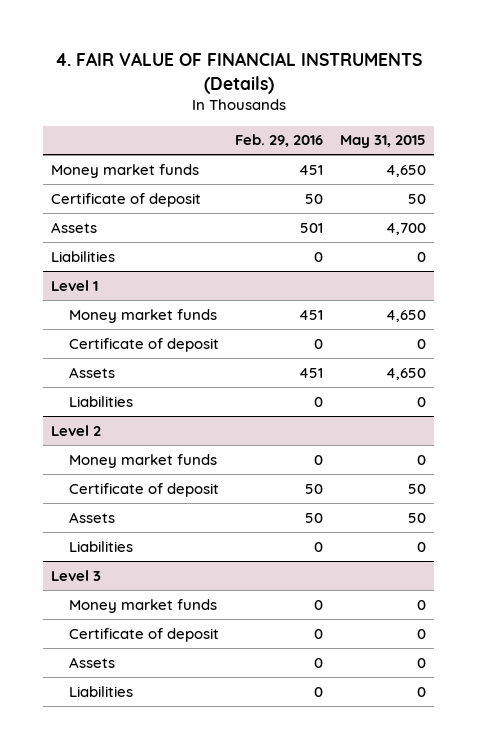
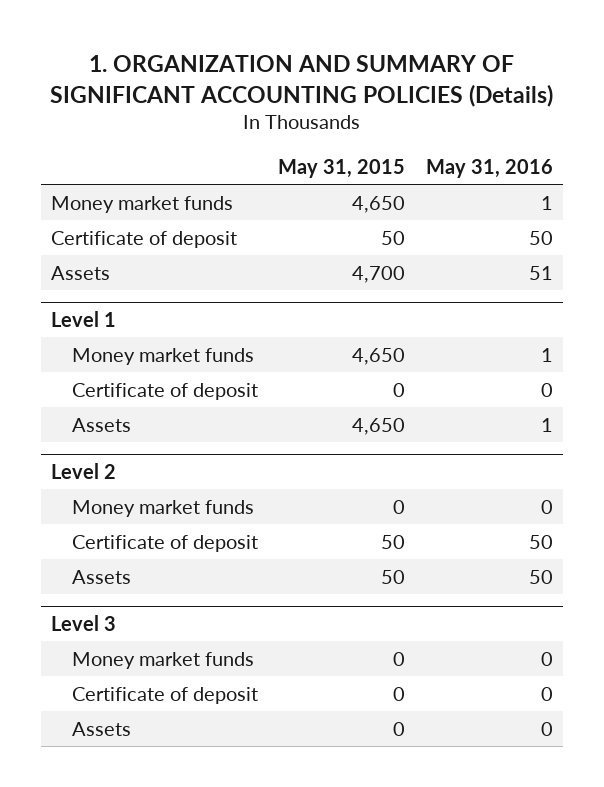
[54,52,422,95] 4. FAIR VALUE OF FINANCIAL INSTRUMENTS (Details) -> [50,54,554,107] 1. ORGANIZATION AND SUMMARY OF SIGNIFICANT ACCOUNTING POLICIES (Details)
[235,134,324,148] Feb. 29, 2016 -> none
none -> [425,158,553,178] May 31, 2016
[51,250,116,262] Liabilities -> none
[68,395,133,407] Liabilities -> none
[68,540,133,552] Liabilities -> none
[68,685,133,697] Liabilities -> none

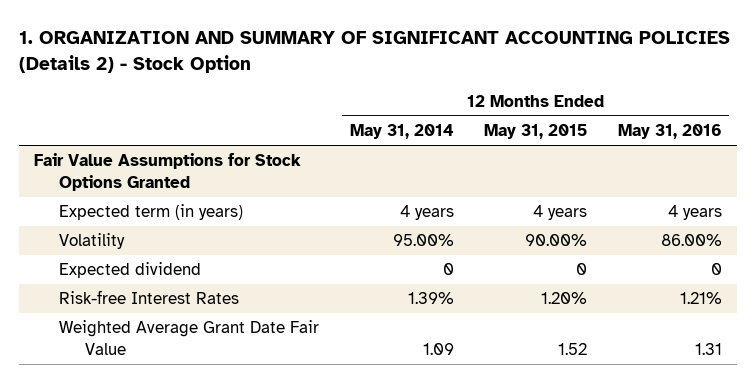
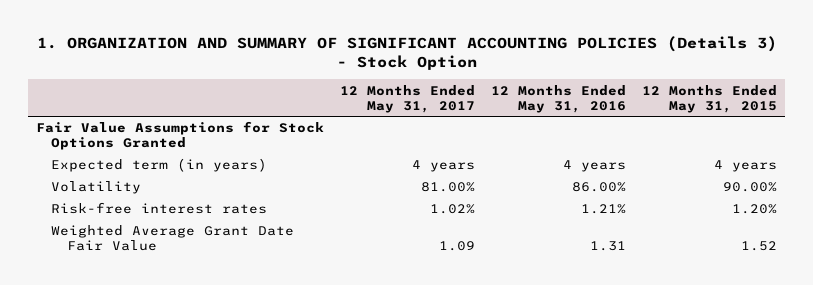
[18,31,730,74] 1. ORGANIZATION AND SUMMARY OF SIGNIFICANT ACCOUNTING POLICIES (Details 2) - Stock Option -> [36,35,777,70] 1. ORGANIZATION AND SUMMARY OF SIGNIFICANT ACCOUNTING POLICIES (Details 3) - Stock Option
[349,124,454,140] May 31, 2014 -> none
none -> [340,84,476,113] 12 Months Ended May 31, 2017
[59,262,202,279] Expected dividend -> none
[59,290,240,305] Risk-free Interest Rates -> [51,202,268,215] Risk-free interest rates

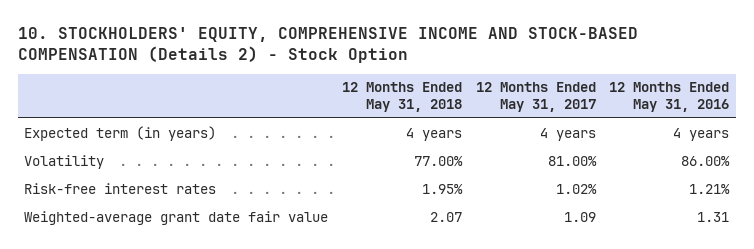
[36,35,777,70] 1. ORGANIZATION AND SUMMARY OF SIGNIFICANT ACCOUNTING POLICIES (Details 3) - Stock Option -> [17,26,638,63] 10. STOCKHOLDERS' EQUITY, COMPREHENSIVE INCOME AND STOCK-BASED COMPENSATION (Details 2) - Stock Option
[642,84,778,113] 12 Months Ended May 31, 2015 -> none
none -> [342,82,463,112] 12 Months Ended May 31, 2018
[36,121,325,151] Fair Value Assumptions for Stock Options Granted -> none
[51,225,295,252] Weighted Average Grant Date Fair Value -> [24,210,329,225] Weighted-average grant date fair value

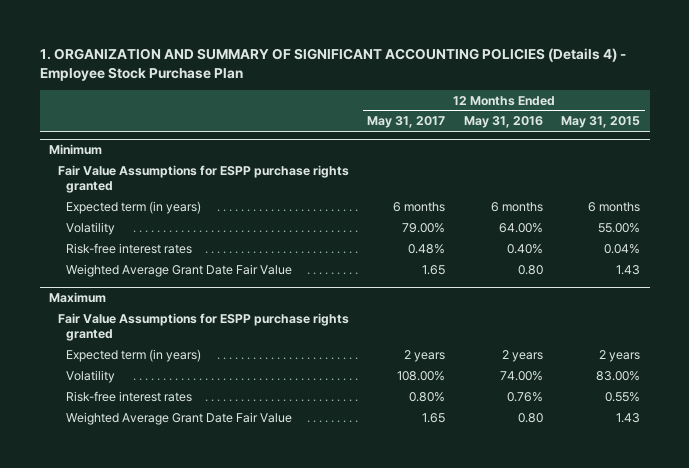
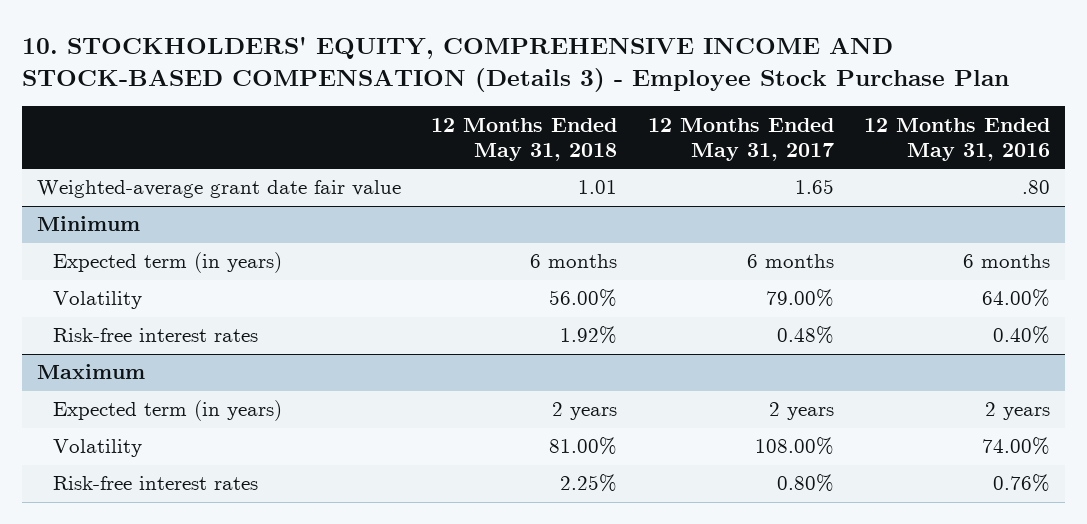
[39,47,626,81] 1. ORGANIZATION AND SUMMARY OF SIGNIFICANT ACCOUNTING POLICIES (Details 4) - Employee Stock Purchase Plan -> [21,35,1009,92] 10. STOCKHOLDERS' EQUITY, COMPREHENSIVE INCOME AND STOCK-BASED COMPENSATION (Details 3) - Employee Stock Purchase Plan
[561,116,641,129] May 31, 2015 -> none
none -> [431,117,618,162] 12 Months Ended May 31, 2018
none -> [37,180,402,199] Weighted-average grant date fair value
[57,164,349,193] Fair Value Assumptions for ESPP purchase rights granted -> none
[66,263,293,277] Weighted Average Grant Date Fair Value -> none
[57,312,349,341] Fair Value Assumptions for ESPP purchase rights granted -> none
[66,411,293,425] Weighted Average Grant Date Fair Value -> none

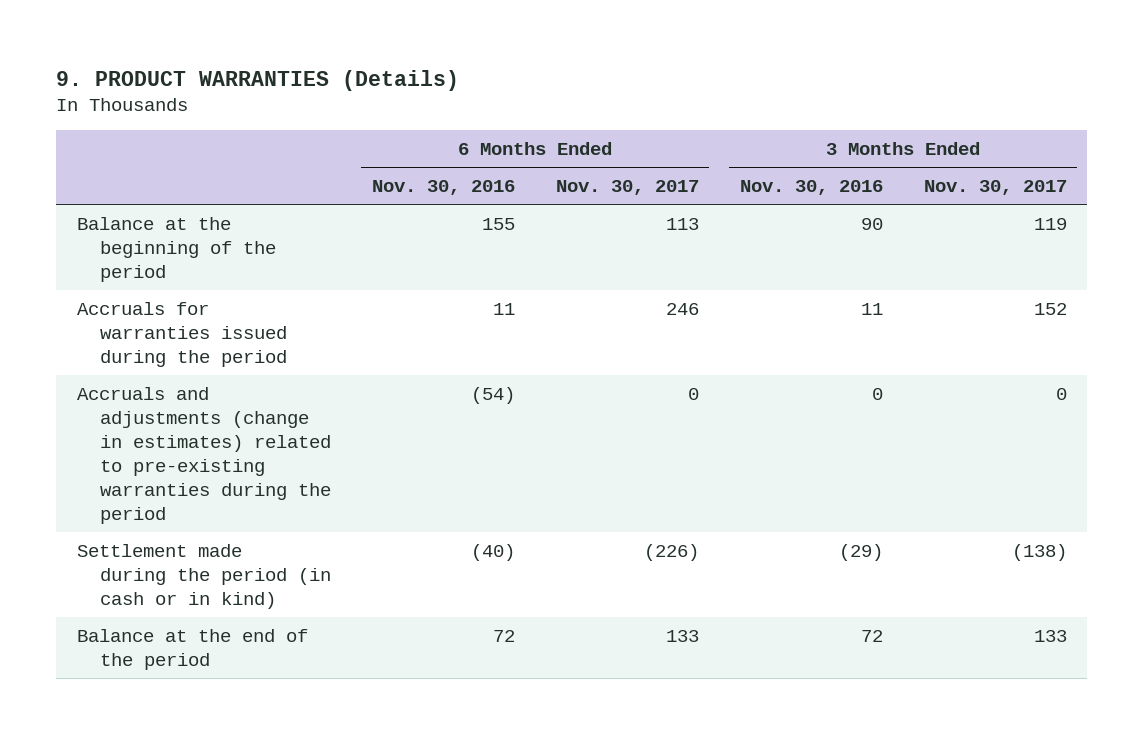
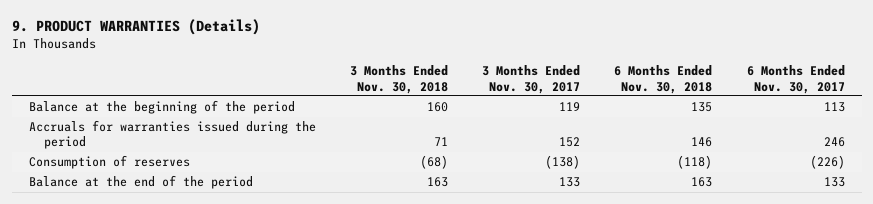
[371,179,515,195] Nov. 30, 2016 -> none
[739,179,883,195] Nov. 30, 2016 -> none
none -> [350,65,449,94] 3 Months Ended Nov. 30, 2018
none -> [614,65,713,94] 6 Months Ended Nov. 30, 2018
[76,386,331,524] Accruals and adjustments (change in estimates) related to pre-existing warranties during the period -> none
[76,543,331,609] Settlement made during the period (in cash or in kind) -> [28,155,190,170] Consumption of reserves

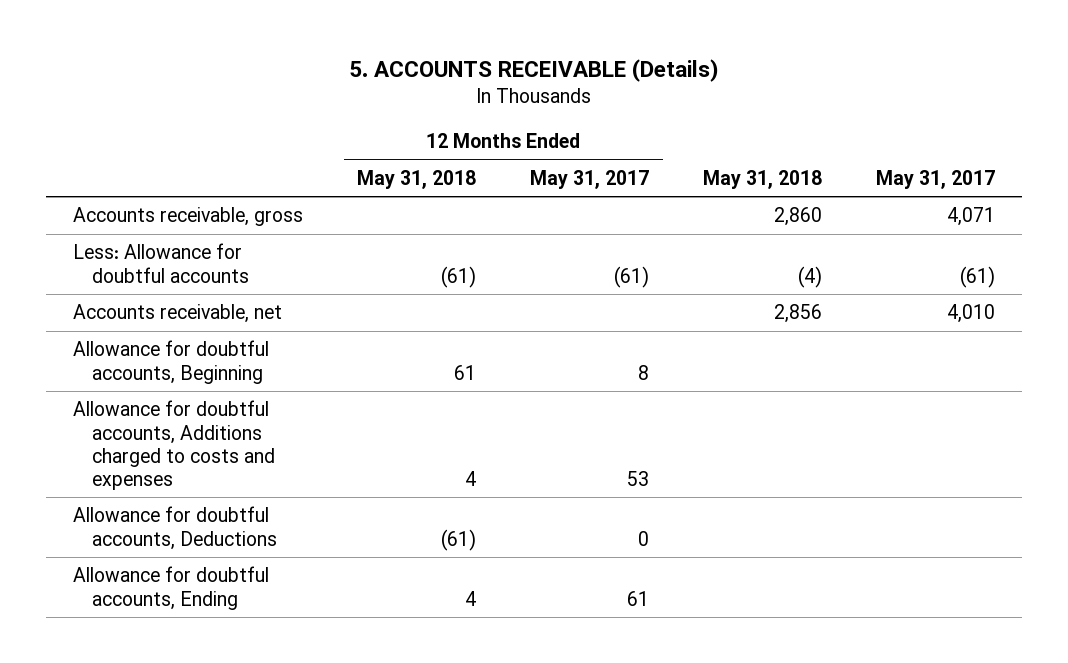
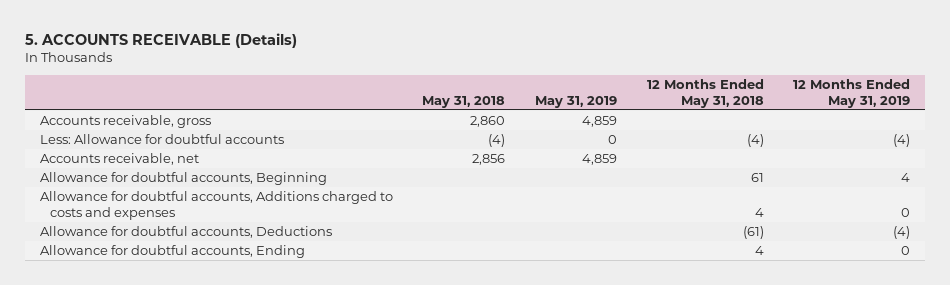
[530,169,650,189] May 31, 2017 -> none
[875,169,995,189] May 31, 2017 -> none
none -> [534,95,617,108] May 31, 2019
none -> [793,78,911,108] 12 Months Ended May 31, 2019
[441,265,477,288] (61) -> [746,133,764,147] (4)

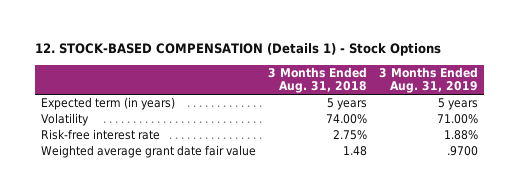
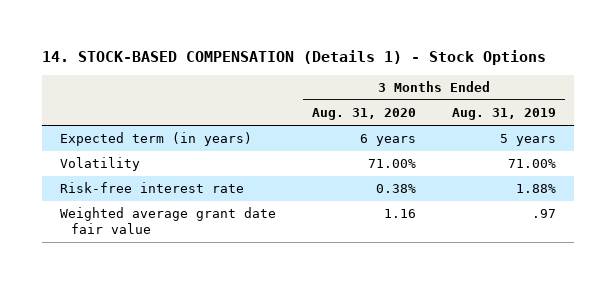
[35,43,442,57] 12. STOCK-BASED COMPENSATION (Details 1) - Stock Options -> [41,49,546,65] 14. STOCK-BASED COMPENSATION (Details 1) - Stock Options
[268,66,368,94] 3 Months Ended Aug. 31, 2018 -> none
none -> [311,108,416,121] Aug. 31, 2020
[447,146,479,157] .9700 -> [531,209,556,219] .97

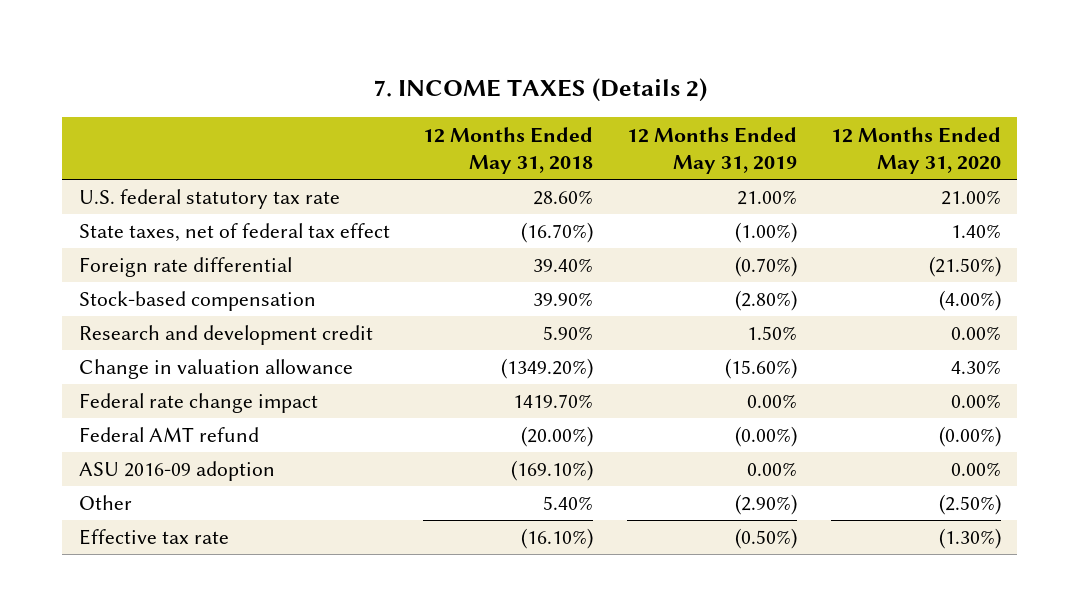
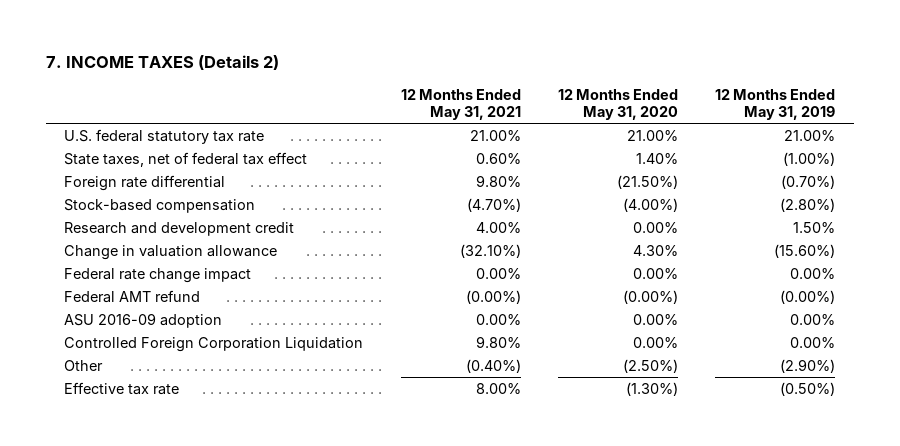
[423,126,594,175] 12 Months Ended May 31, 2018 -> none
none -> [400,88,521,120] 12 Months Ended May 31, 2021
none -> [64,337,364,353] Controlled Foreign Corporation Liquidation

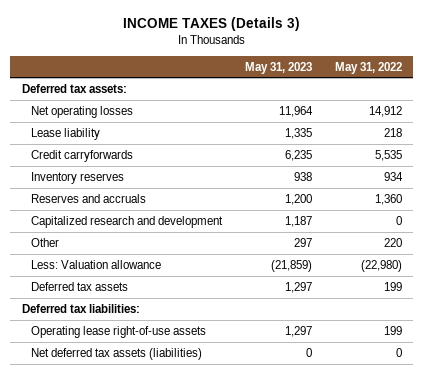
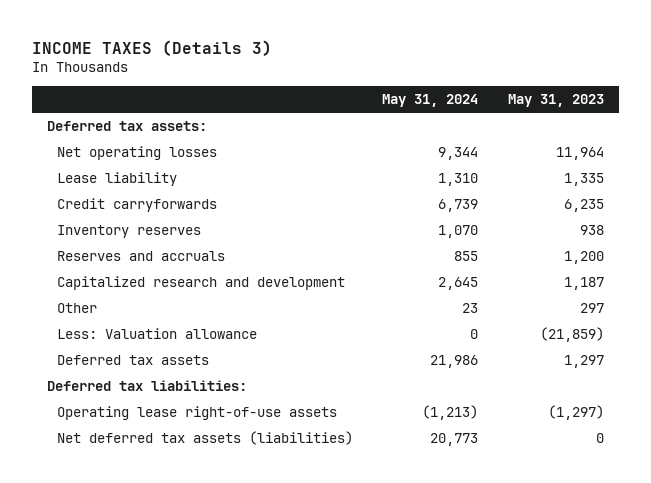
[334,61,402,74] May 31, 2022 -> none
none -> [382,94,479,108] May 31, 2024
[285,325,313,337] 1,297 -> [547,405,604,421] (1,297)

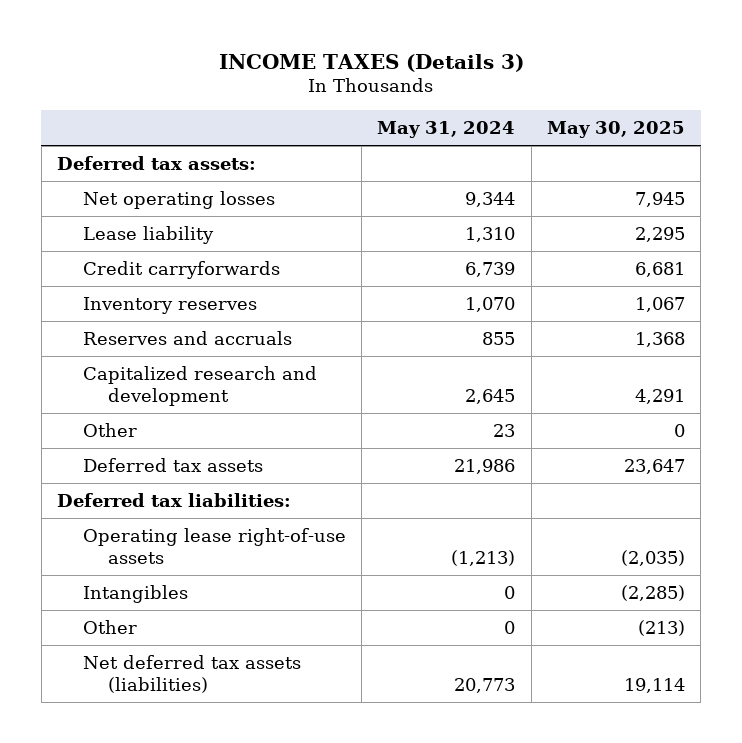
[507,94,604,108] May 31, 2023 -> none
none -> [546,120,685,138] May 30, 2025
[56,328,257,340] Less: Valuation allowance -> none
none -> [82,585,188,604] Intangibles
none -> [82,620,137,635] Other

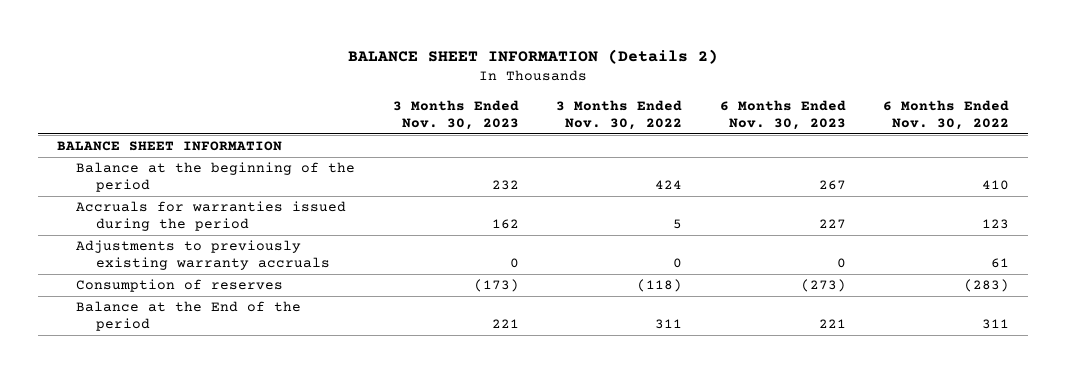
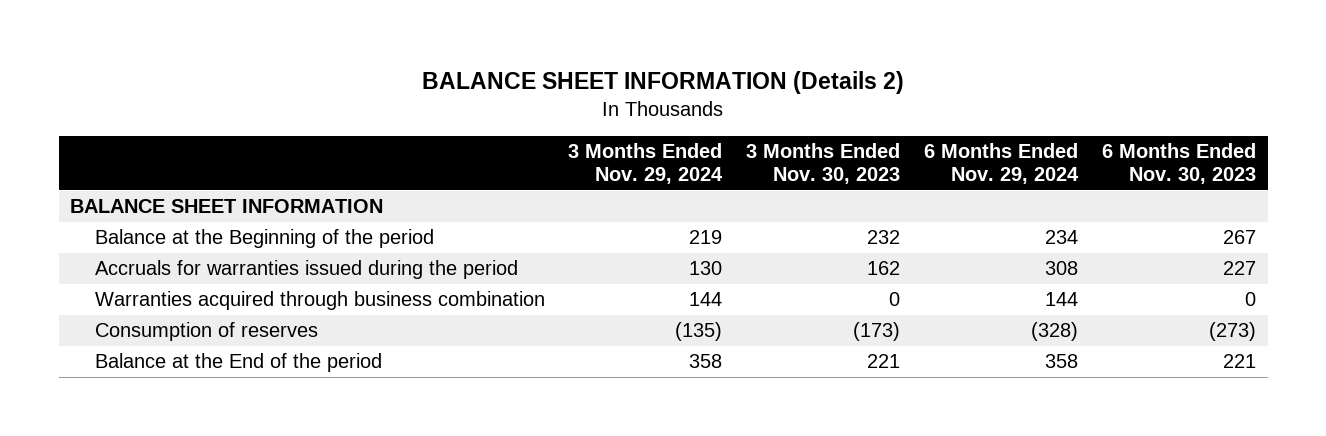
[556,99,683,130] 3 Months Ended Nov. 30, 2022 -> none
[883,99,1010,130] 6 Months Ended Nov. 30, 2022 -> none
none -> [568,143,724,185] 3 Months Ended Nov. 29, 2024
none -> [924,143,1080,185] 6 Months Ended Nov. 29, 2024
[76,162,356,193] Balance at the beginning of the period -> [94,229,434,249] Balance at the Beginning of the period
[76,240,330,271] Adjustments to previously existing warranty accruals -> none
none -> [94,291,545,311] Warranties acquired through business combination

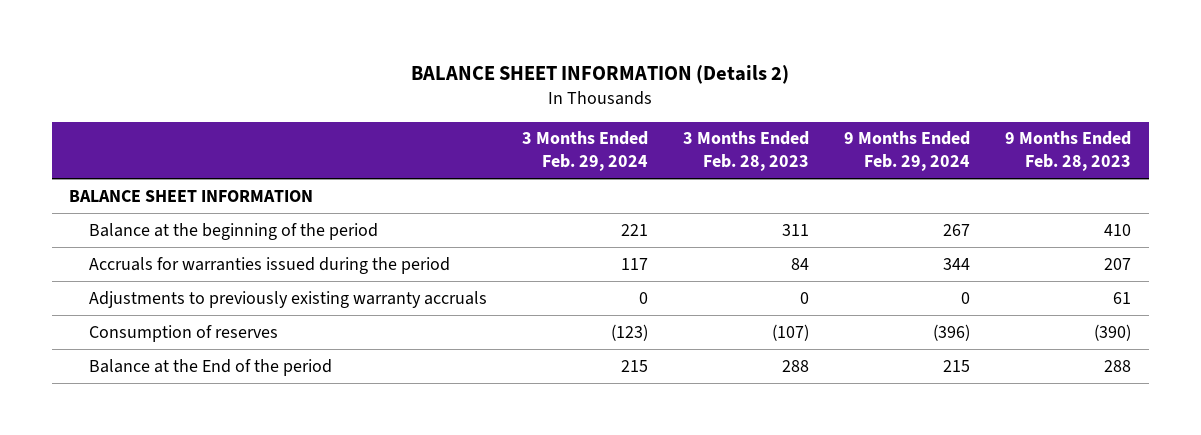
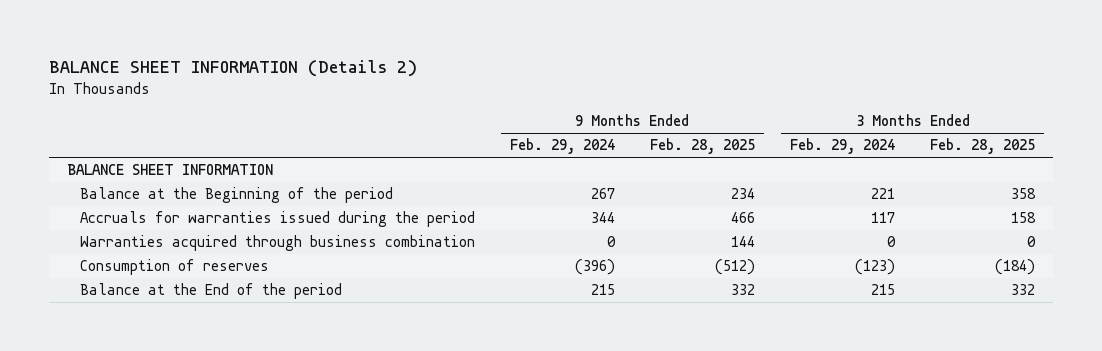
[683,131,810,172] 3 Months Ended Feb. 28, 2023 -> none
[1005,131,1132,172] 9 Months Ended Feb. 28, 2023 -> none
none -> [650,138,756,155] Feb. 28, 2025
none -> [930,138,1036,155] Feb. 28, 2025
[89,222,379,240] Balance at the beginning of the period -> [79,187,393,204] Balance at the Beginning of the period
[89,290,488,308] Adjustments to previously existing warranty accruals -> none
none -> [79,235,475,252] Warranties acquired through business combination

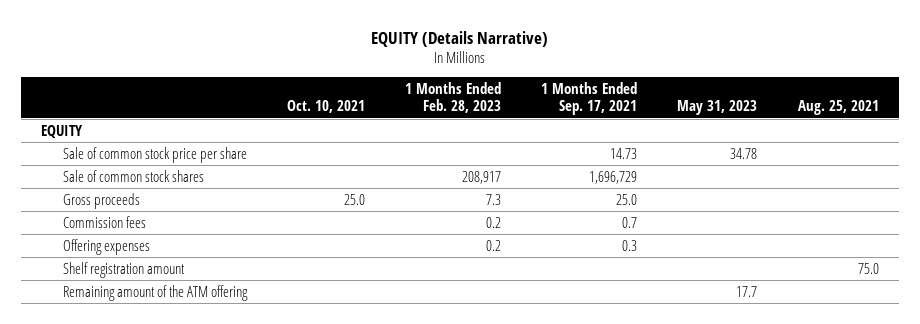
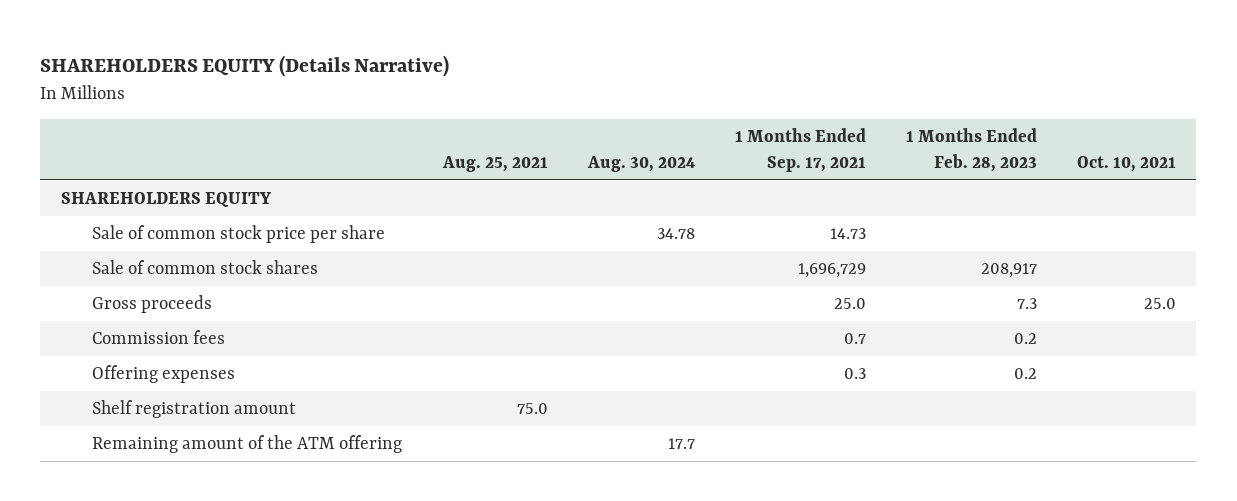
[371,30,549,47] EQUITY (Details Narrative) -> [40,54,450,77] SHAREHOLDERS EQUITY (Details Narrative)
[677,100,758,116] May 31, 2023 -> none
none -> [586,156,695,173] Aug. 30, 2024
[41,124,84,138] EQUITY -> [60,192,271,208] SHAREHOLDERS EQUITY

